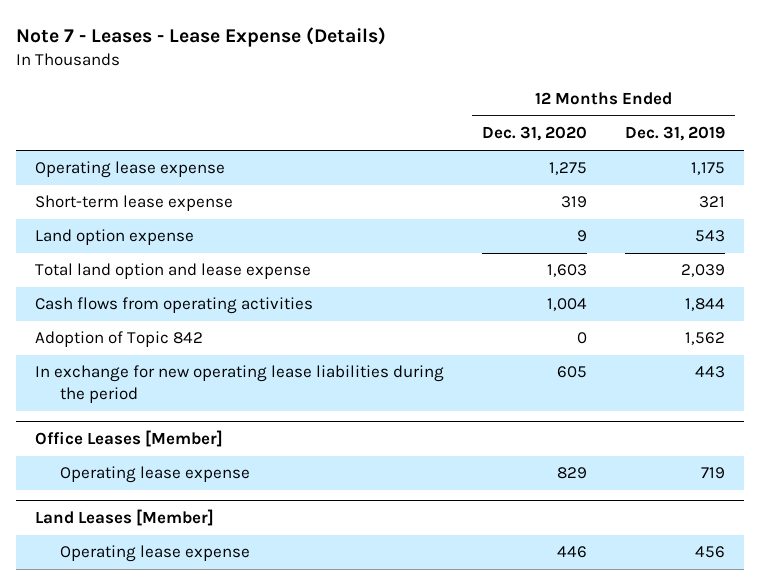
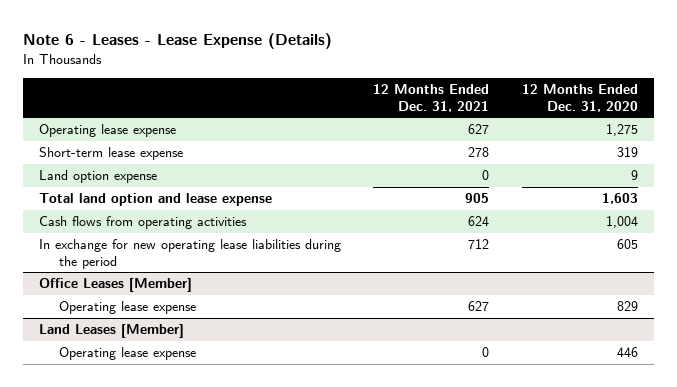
[15,26,386,47] Note 7 - Leases - Lease Expense (Details) -> [23,32,333,49] Note 6 - Leases - Lease Expense (Details)
[625,126,726,142] Dec. 31, 2019 -> none
none -> [373,84,490,112] 12 Months Ended Dec. 31, 2021
[34,331,203,348] Adoption of Topic 842 -> none

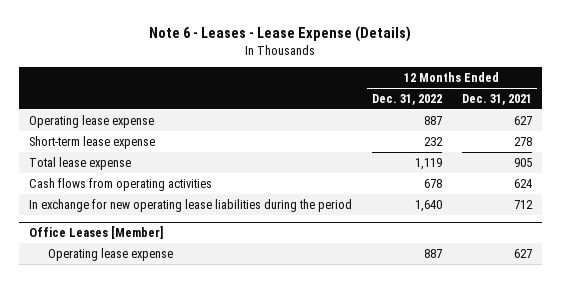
[521,84,638,112] 12 Months Ended Dec. 31, 2020 -> none
none -> [371,93,442,105] Dec. 31, 2022
[39,170,158,184] Land option expense -> none
[39,193,273,207] Total land option and lease expense -> [28,156,131,170] Total lease expense
[39,324,185,339] Land Leases [Member] -> none
[59,347,197,361] Operating lease expense -> none

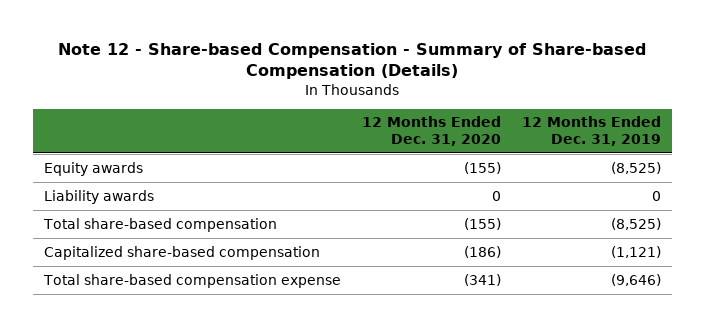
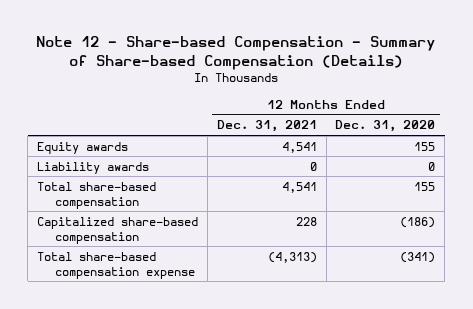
[521,116,661,147] 12 Months Ended Dec. 31, 2019 -> none
none -> [216,120,317,133] Dec. 31, 2021
[463,161,501,174] (155) -> [414,141,436,151] 155
[463,217,501,230] (155) -> [414,181,436,191] 155

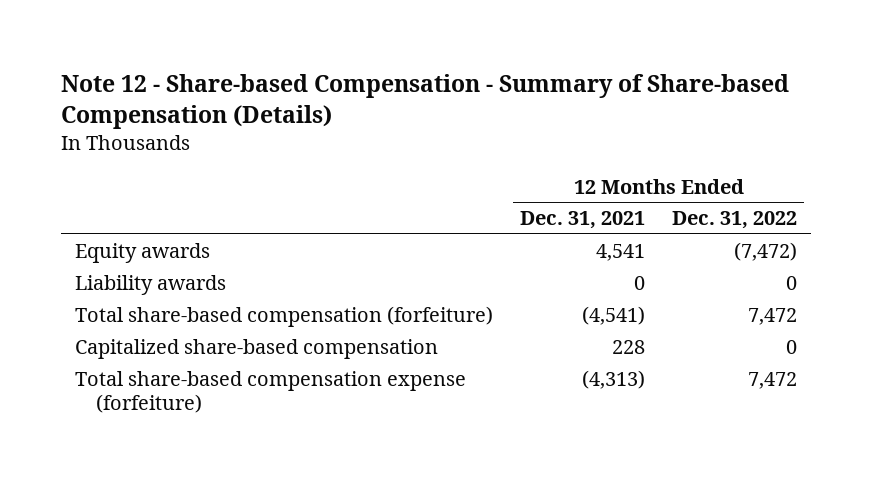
[335,120,436,133] Dec. 31, 2020 -> none
none -> [672,211,798,230] Dec. 31, 2022
[37,181,157,209] Total share-based compensation -> [74,306,493,328] Total share-based compensation (forfeiture)
[281,181,317,193] 4,541 -> [582,306,646,326] (4,541)
[37,251,196,279] Total share-based compensation expense -> [74,371,466,413] Total share-based compensation expense (forfeiture)

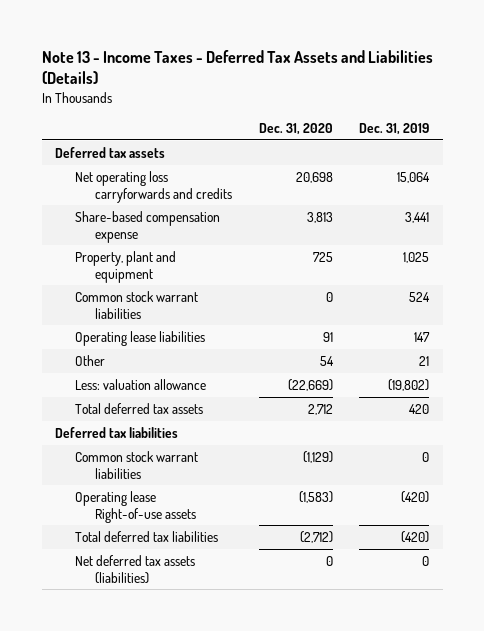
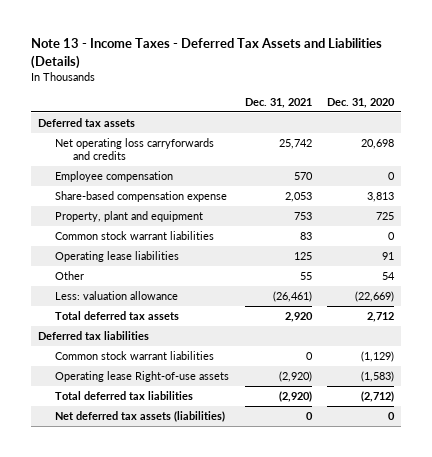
[359,123,430,136] Dec. 31, 2019 -> none
none -> [244,97,312,108] Dec. 31, 2021
none -> [55,170,174,182] Employee compensation

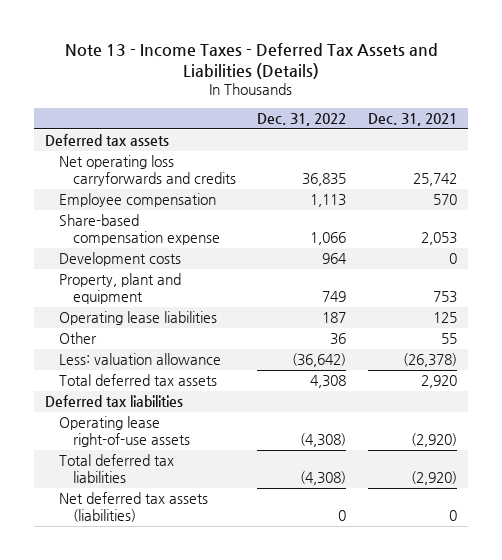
[326,97,395,108] Dec. 31, 2020 -> none
none -> [257,113,347,127] Dec. 31, 2022
none -> [58,252,181,267] Development costs
[55,230,215,240] Common stock warrant liabilities -> none
[272,290,312,302] (26,461) -> [403,353,458,368] (26,378)
[55,350,215,360] Common stock warrant liabilities -> none
[55,370,230,382] Operating lease Right-of-use assets -> [58,416,190,448] Operating lease right-of-use assets

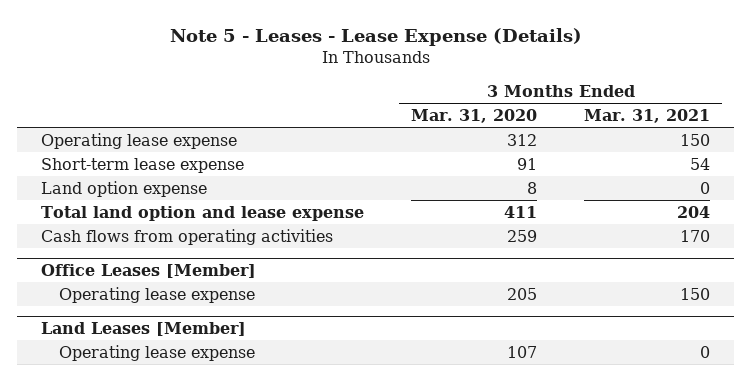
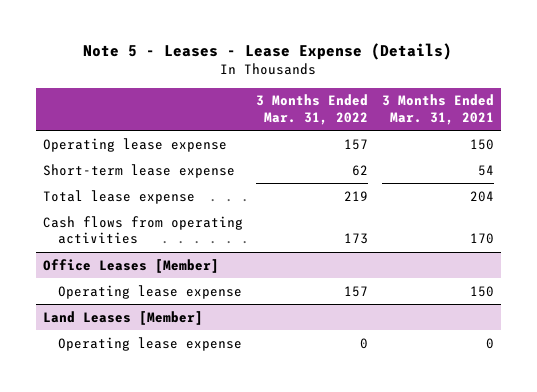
[411,108,538,123] Mar. 31, 2020 -> none
none -> [256,94,369,125] 3 Months Ended Mar. 31, 2022
[40,180,207,197] Land option expense -> none
[40,205,364,221] Total land option and lease expense -> [42,189,195,204] Total lease expense

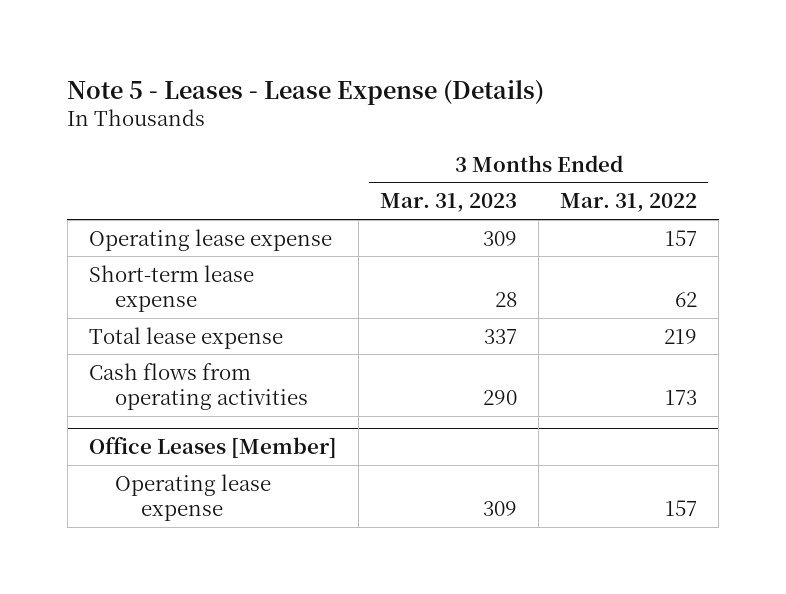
[382,94,495,125] 3 Months Ended Mar. 31, 2021 -> none
none -> [380,193,518,213] Mar. 31, 2023
[42,310,203,325] Land Leases [Member] -> none
[57,336,242,351] Operating lease expense -> none

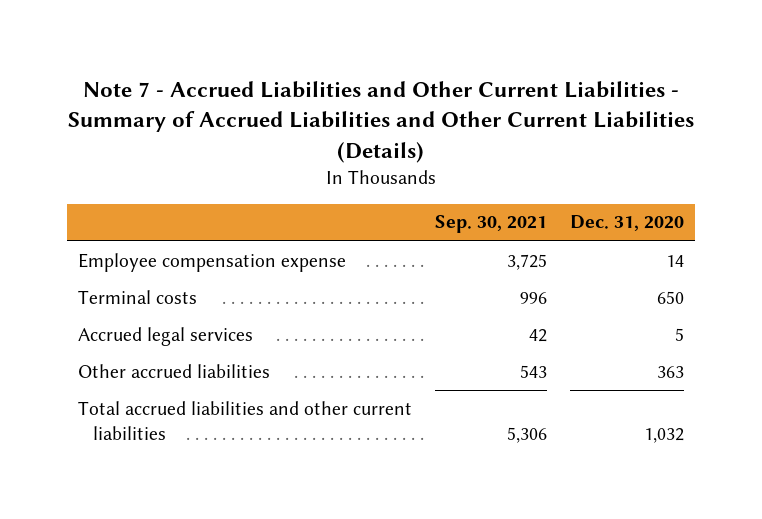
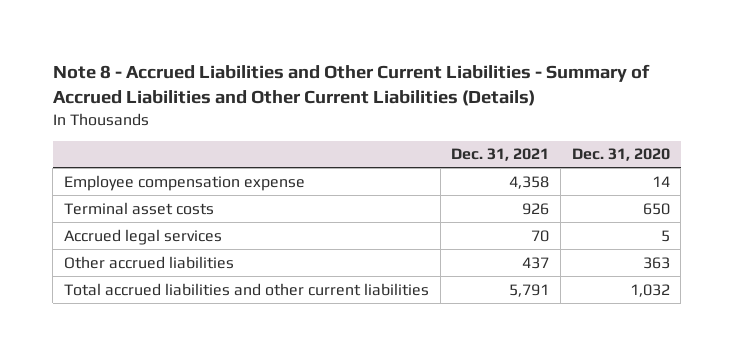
[67,81,694,163] Note 7 - Accrued Liabilities and Other Current Liabilities - Summary of Accrued Liabilities and Other Current Liabilities (Details) -> [52,63,650,106] Note 8 - Accrued Liabilities and Other Current Liabilities - Summary of Accrued Liabilities and Other Current Liabilities (Details)
[434,215,547,234] Sep. 30, 2021 -> none
none -> [451,148,550,162] Dec. 31, 2021
[78,289,198,304] Terminal costs -> [64,201,215,215] Terminal asset costs

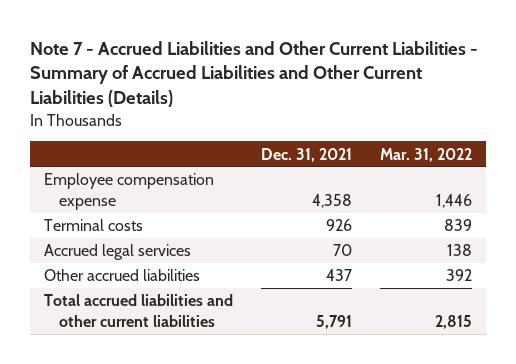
[52,63,650,106] Note 8 - Accrued Liabilities and Other Current Liabilities - Summary of Accrued Liabilities and Other Current Liabilities (Details) -> [29,40,478,108] Note 7 - Accrued Liabilities and Other Current Liabilities - Summary of Accrued Liabilities and Other Current Liabilities (Details)
[571,148,670,162] Dec. 31, 2020 -> none
none -> [380,147,473,162] Mar. 31, 2022
[64,201,215,215] Terminal asset costs -> [43,219,143,232] Terminal costs

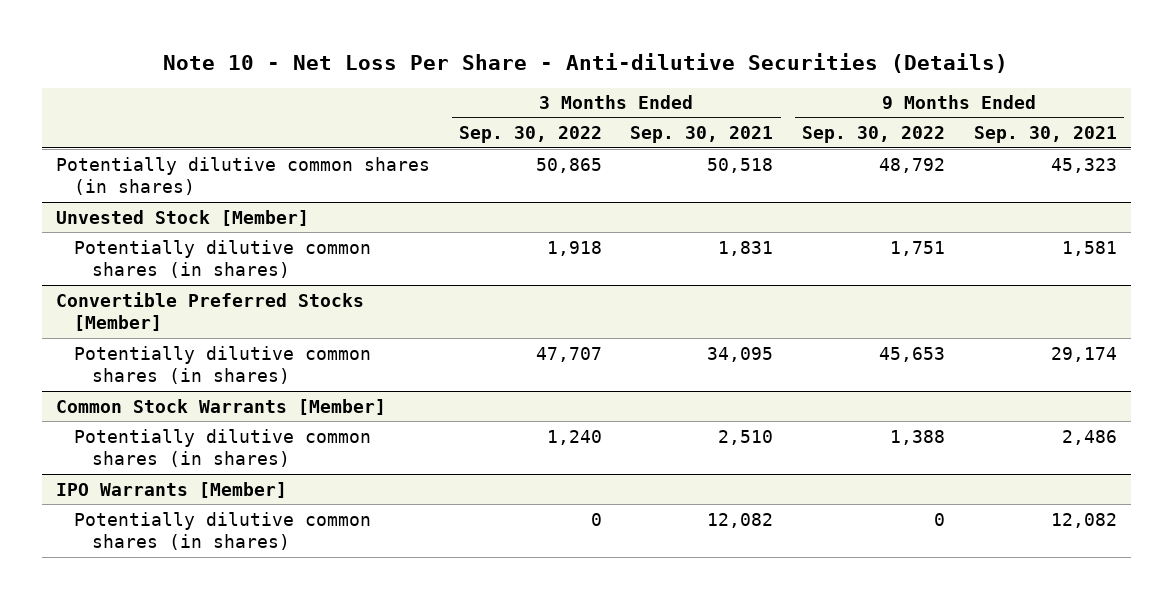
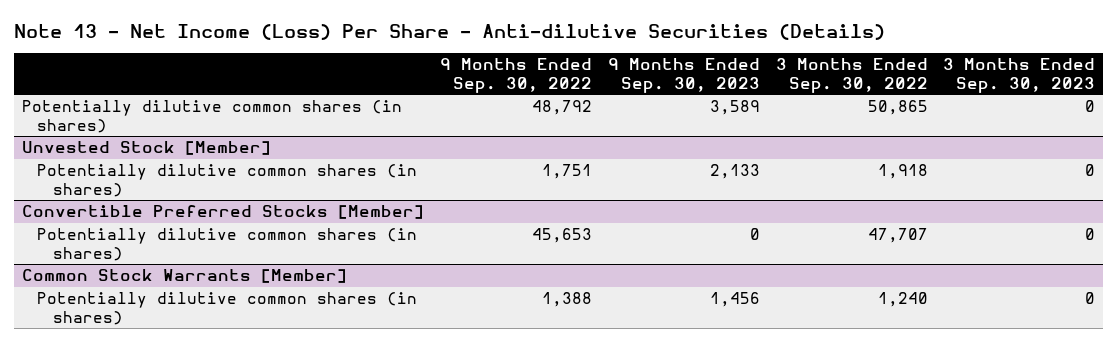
[163,52,1009,73] Note 10 - Net Loss Per Share - Anti-dilutive Securities (Details) -> [13,23,885,40] Note 13 - Net Income (Loss) Per Share - Anti-dilutive Securities (Details)
[630,126,774,144] Sep. 30, 2021 -> none
[973,126,1117,144] Sep. 30, 2021 -> none
none -> [607,58,760,93] 9 Months Ended Sep. 30, 2023
none -> [943,58,1096,93] 3 Months Ended Sep. 30, 2023
[56,481,288,498] IPO Warrants [Member] -> none
[74,511,372,551] Potentially dilutive common shares (in shares) -> none

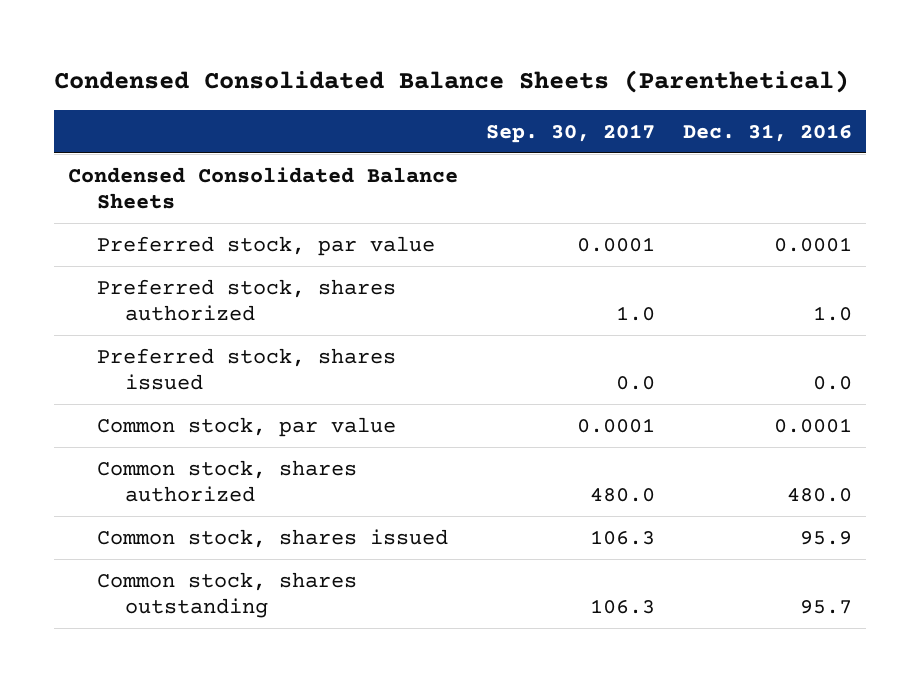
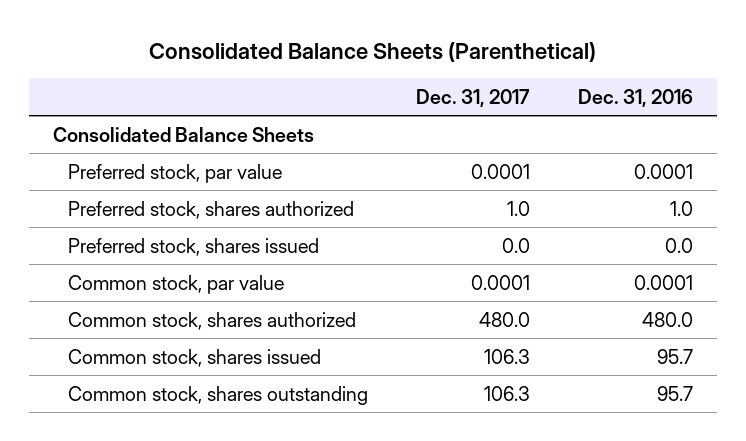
[54,70,850,94] Condensed Consolidated Balance Sheets (Parenthetical) -> [149,42,597,63] Consolidated Balance Sheets (Parenthetical)
[485,123,655,143] Sep. 30, 2017 -> none
none -> [416,89,531,108] Dec. 31, 2017
[68,166,459,210] Condensed Consolidated Balance Sheets -> [53,126,315,142] Consolidated Balance Sheets
[799,530,852,545] 95.9 -> [657,348,694,364] 95.7

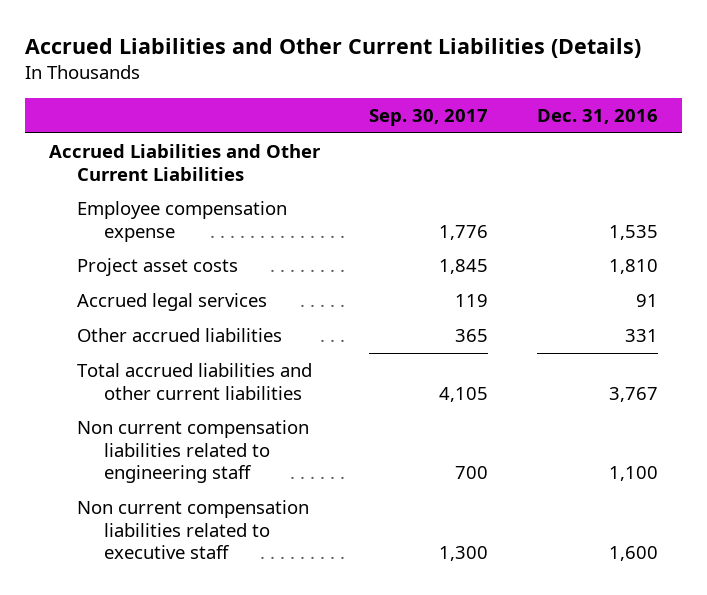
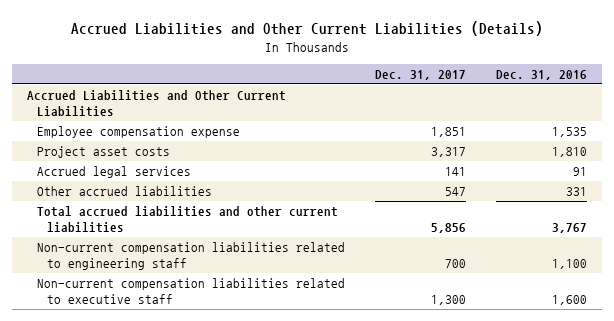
[369,109,489,127] Sep. 30, 2017 -> none
none -> [375,69,467,80] Dec. 31, 2017
[76,420,309,484] Non current compensation liabilities related to engineering staff -> [37,242,346,271] Non-current compensation liabilities related to engineering staff
[76,500,309,560] Non current compensation liabilities related to executive staff -> [37,278,346,305] Non-current compensation liabilities related to executive staff

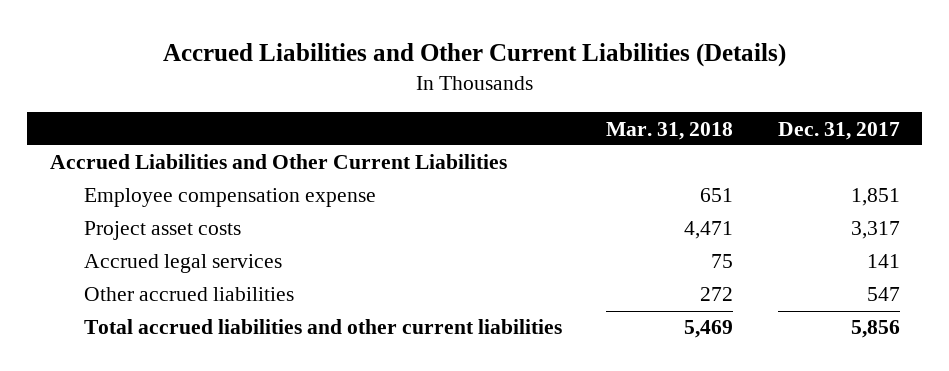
[496,69,588,80] Dec. 31, 2016 -> none
none -> [606,121,734,140] Mar. 31, 2018
[37,242,346,271] Non-current compensation liabilities related to engineering staff -> none
[37,278,346,305] Non-current compensation liabilities related to executive staff -> none

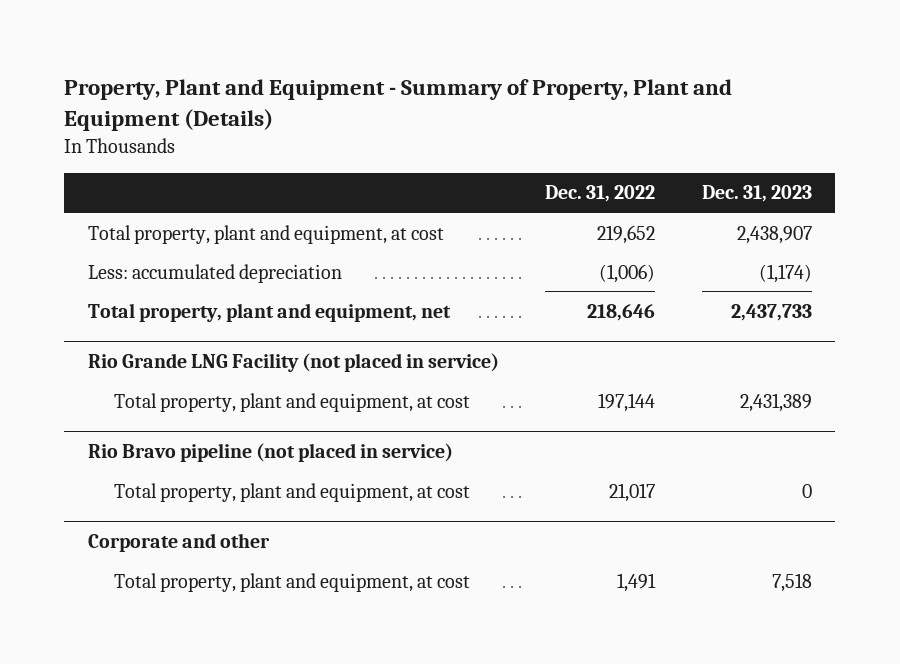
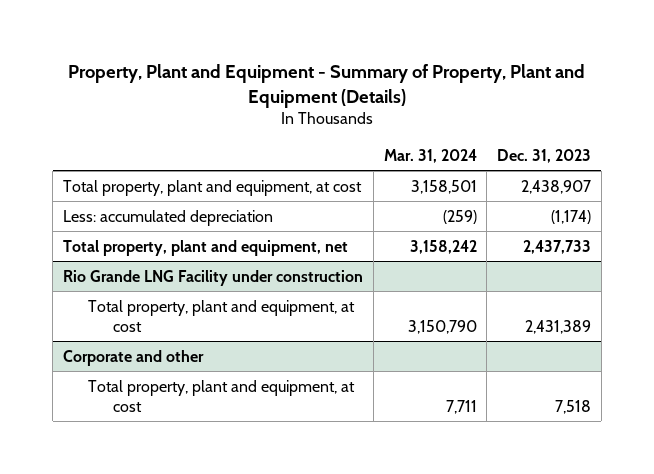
[545,185,656,203] Dec. 31, 2022 -> none
none -> [383,148,477,163] Mar. 31, 2024
[87,353,499,373] Rio Grande LNG Facility (not placed in service) -> [63,269,364,286] Rio Grande LNG Facility under construction
[87,443,453,463] Rio Bravo pipeline (not placed in service) -> none
[113,482,470,502] Total property, plant and equipment, at cost -> none

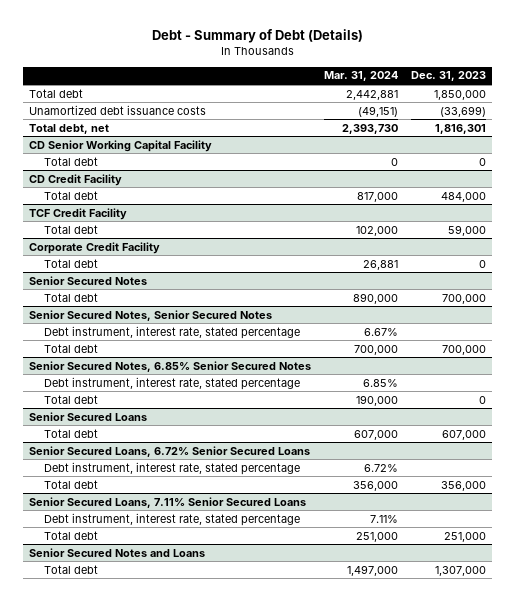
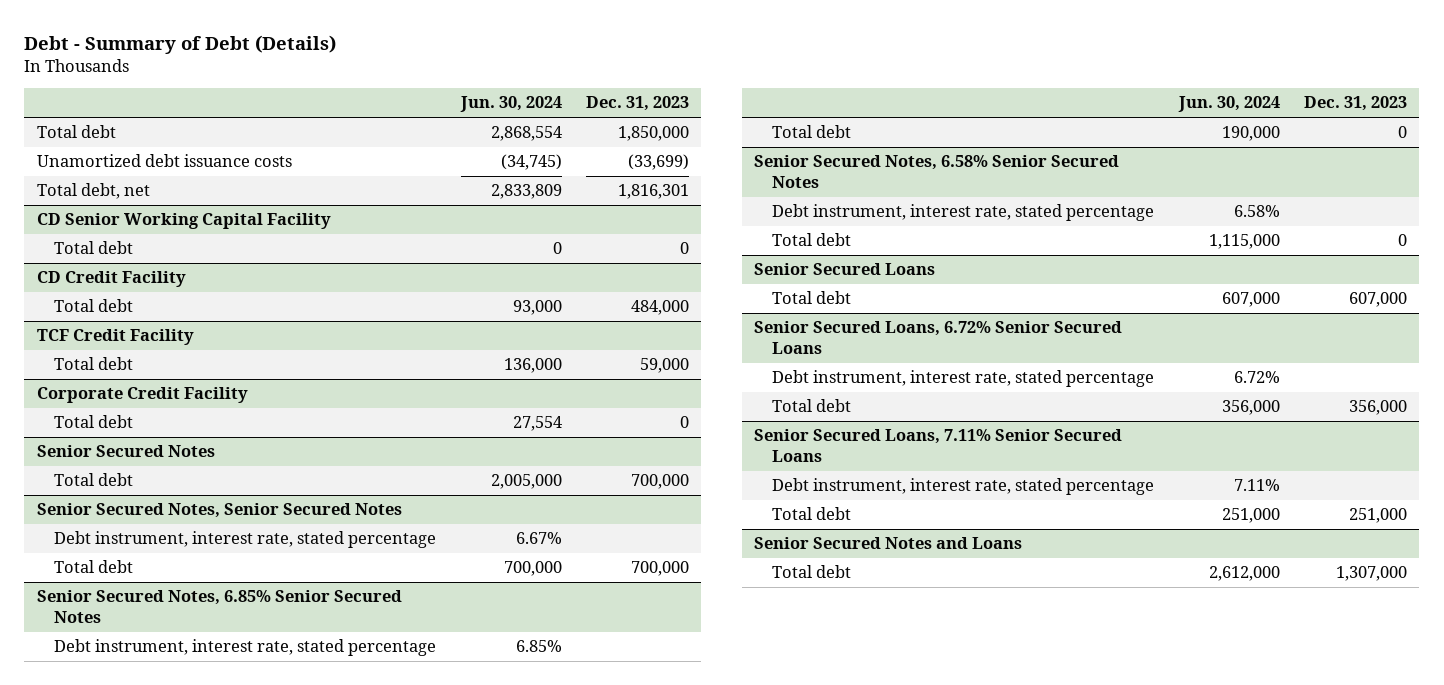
[324,71,399,82] Mar. 31, 2024 -> none
none -> [459,96,562,113] Jun. 30, 2024
none -> [754,155,1120,189] Senior Secured Notes, 6.58% Senior Secured Notes
none -> [772,204,1155,222] Debt instrument, interest rate, stated percentage
none -> [772,233,852,247] Total debt

